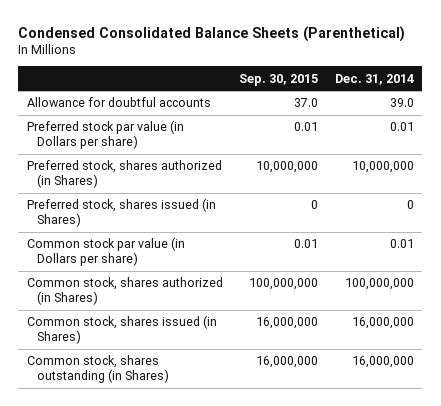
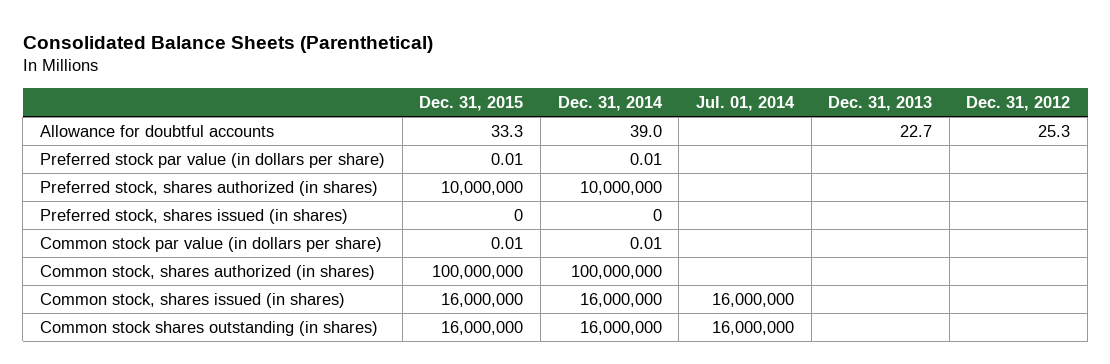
[18,25,406,42] Condensed Consolidated Balance Sheets (Parenthetical) -> [22,35,433,53] Consolidated Balance Sheets (Parenthetical)
[239,73,319,86] Sep. 30, 2015 -> none
none -> [419,95,524,111] Dec. 31, 2015
none -> [695,95,795,111] Jul. 01, 2014
none -> [828,95,933,111] Dec. 31, 2013
none -> [966,95,1071,111] Dec. 31, 2012
[26,120,184,150] Preferred stock par value (in Dollars per share) -> [39,152,385,168] Preferred stock par value (in dollars per share)
[26,160,222,189] Preferred stock, shares authorized (in Shares) -> [39,180,378,196] Preferred stock, shares authorized (in shares)
[26,198,216,228] Preferred stock, shares issued (in Shares) -> [39,208,348,224] Preferred stock, shares issued (in shares)
[26,237,185,267] Common stock par value (in Dollars per share) -> [39,236,382,252] Common stock par value (in dollars per share)
[26,277,223,306] Common stock, shares authorized (in Shares) -> [39,264,375,280] Common stock, shares authorized (in shares)
[26,315,217,345] Common stock, shares issued (in Shares) -> [39,292,345,308] Common stock, shares issued (in shares)
[26,355,170,384] Common stock, shares outstanding (in Shares) -> [39,320,378,336] Common stock shares outstanding (in shares)

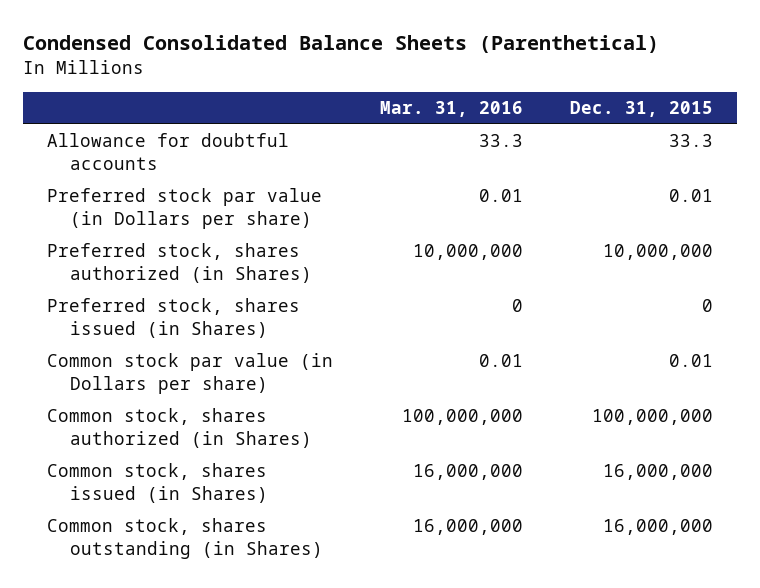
[22,35,433,53] Consolidated Balance Sheets (Parenthetical) -> [22,35,659,54] Condensed Consolidated Balance Sheets (Parenthetical)
[557,95,663,111] Dec. 31, 2014 -> none
[695,95,795,111] Jul. 01, 2014 -> none
[828,95,933,111] Dec. 31, 2013 -> none
[966,95,1071,111] Dec. 31, 2012 -> none
none -> [379,100,523,117] Mar. 31, 2016
[39,152,385,168] Preferred stock par value (in dollars per share) -> [46,188,322,229] Preferred stock par value (in Dollars per share)
[39,180,378,196] Preferred stock, shares authorized (in shares) -> [46,243,313,283] Preferred stock, shares authorized (in Shares)
[39,208,348,224] Preferred stock, shares issued (in shares) -> [46,298,300,338] Preferred stock, shares issued (in Shares)
[39,236,382,252] Common stock par value (in dollars per share) -> [46,353,333,394] Common stock par value (in Dollars per share)
[39,264,375,280] Common stock, shares authorized (in shares) -> [46,408,313,448] Common stock, shares authorized (in Shares)
[39,292,345,308] Common stock, shares issued (in shares) -> [46,463,269,503] Common stock, shares issued (in Shares)
[39,320,378,336] Common stock shares outstanding (in shares) -> [46,518,324,559] Common stock, shares outstanding (in Shares)

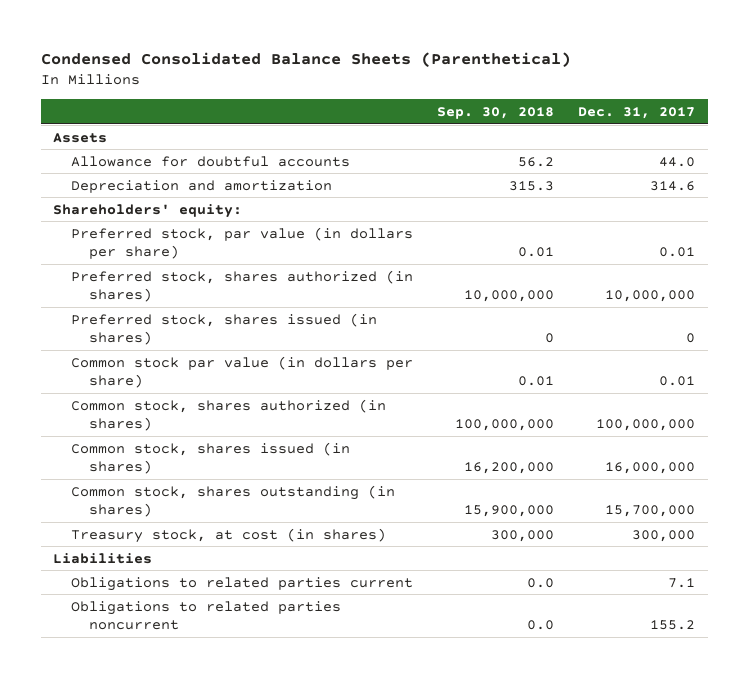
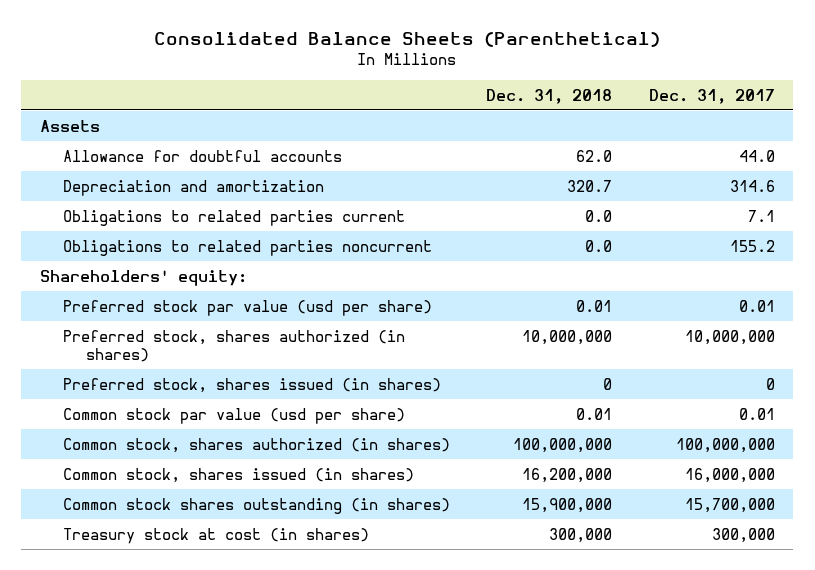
[41,52,572,68] Condensed Consolidated Balance Sheets (Parenthetical) -> [154,31,661,47] Consolidated Balance Sheets (Parenthetical)
[437,106,555,119] Sep. 30, 2018 -> none
none -> [486,88,613,104] Dec. 31, 2018
[70,576,413,591] Obligations to related parties current -> [62,209,405,226] Obligations to related parties current
[70,600,341,630] Obligations to related parties noncurrent -> [62,239,432,256] Obligations to related parties noncurrent
[70,226,413,259] Preferred stock, par value (in dollars per share) -> [62,299,432,316] Preferred stock par value (usd per share)
[70,355,413,388] Common stock par value (in dollars per share) -> [62,407,405,424] Common stock par value (usd per share)
[53,552,153,564] Liabilities -> none
[70,484,395,517] Common stock, shares outstanding (in shares) -> [62,497,450,514] Common stock shares outstanding (in shares)
[70,527,386,543] Treasury stock, at cost (in shares) -> [62,527,369,544] Treasury stock at cost (in shares)

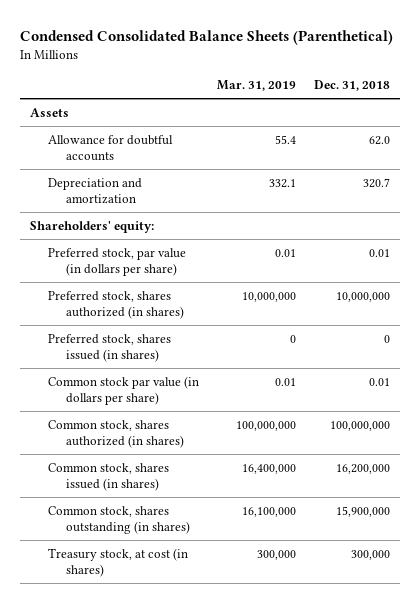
[154,31,661,47] Consolidated Balance Sheets (Parenthetical) -> [20,29,394,45] Condensed Consolidated Balance Sheets (Parenthetical)
[648,88,775,104] Dec. 31, 2017 -> none
none -> [217,80,297,92] Mar. 31, 2019
[62,209,405,226] Obligations to related parties current -> none
[62,239,432,256] Obligations to related parties noncurrent -> none
[62,299,432,316] Preferred stock par value (usd per share) -> [47,247,186,277] Preferred stock, par value (in dollars per share)
[62,407,405,424] Common stock par value (usd per share) -> [47,375,199,406] Common stock par value (in dollars per share)
[62,497,450,514] Common stock shares outstanding (in shares) -> [47,505,191,535] Common stock, shares outstanding (in shares)
[62,527,369,544] Treasury stock at cost (in shares) -> [47,547,188,578] Treasury stock, at cost (in shares)

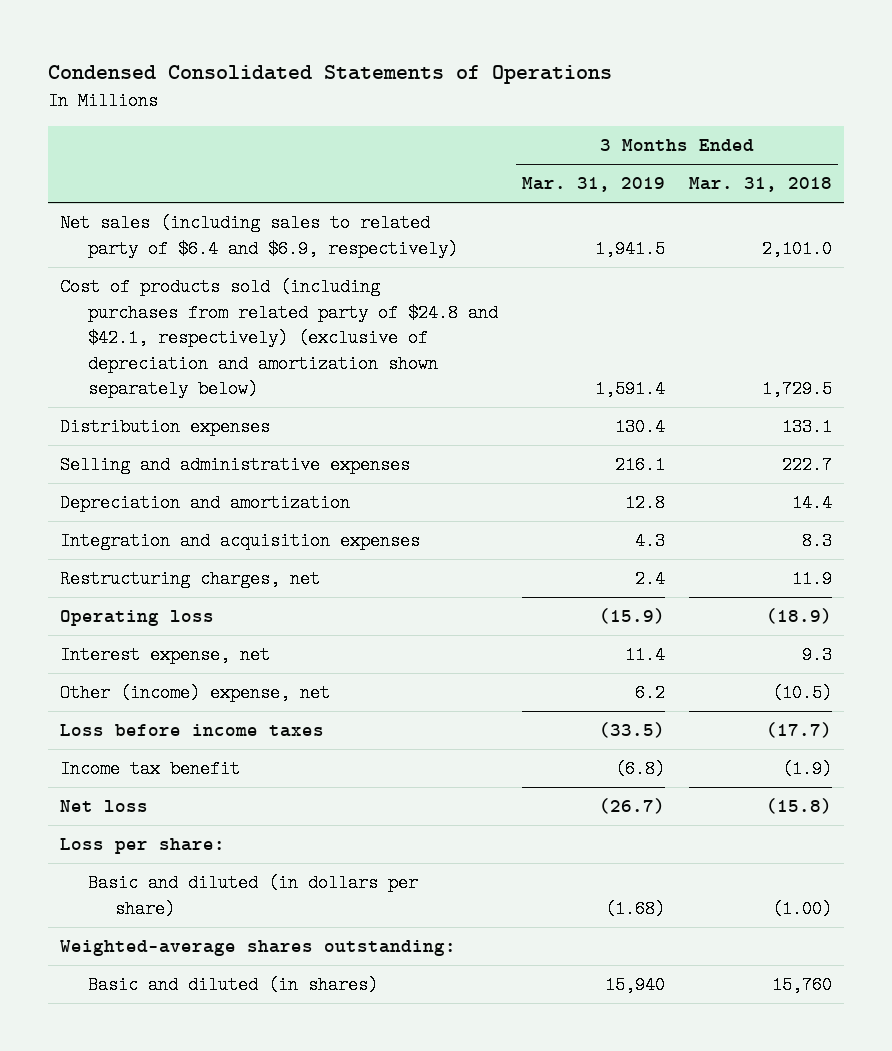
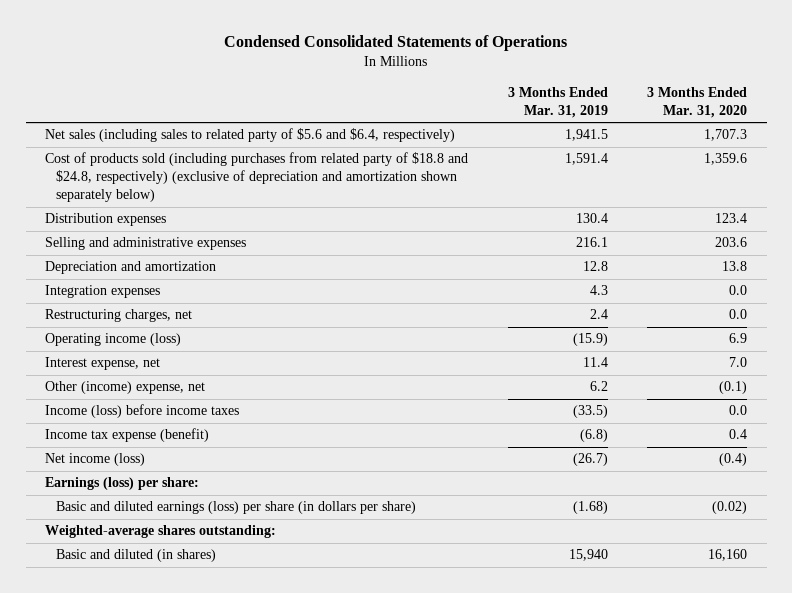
[689,177,833,193] Mar. 31, 2018 -> none
none -> [647,86,748,118] 3 Months Ended Mar. 31, 2020
[60,214,458,258] Net sales (including sales to related party of $6.4 and $6.9, respectively) -> [45,128,456,143] Net sales (including sales to related party of $5.6 and $6.4, respectively)
[60,278,498,399] Cost of products sold (including purchases from related party of $24.8 and $42.1, respectively) (exclusive of depreciation and amortization shown separately below) -> [45,152,469,203] Cost of products sold (including purchases from related party of $18.8 and $24.8, respectively) (exclusive of depreciation and amortization shown separately below)
[60,532,421,551] Integration and acquisition expenses -> [45,285,161,299] Integration expenses
[60,610,215,627] Operating loss -> [45,333,182,347] Operating income (loss)
[60,724,325,738] Loss before income taxes -> [45,404,240,419] Income (loss) before income taxes
[60,760,241,779] Income tax benefit -> [45,428,210,443] Income tax expense (benefit)
[60,800,149,813] Net loss -> [45,453,146,467] Net income (loss)
[60,838,226,855] Loss per share: -> [45,477,200,491] Earnings (loss) per share:
[87,874,418,918] Basic and diluted (in dollars per share) -> [56,501,417,515] Basic and diluted earnings (loss) per share (in dollars per share)

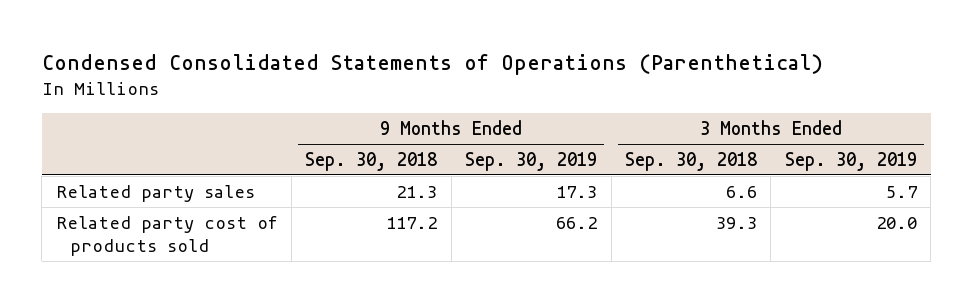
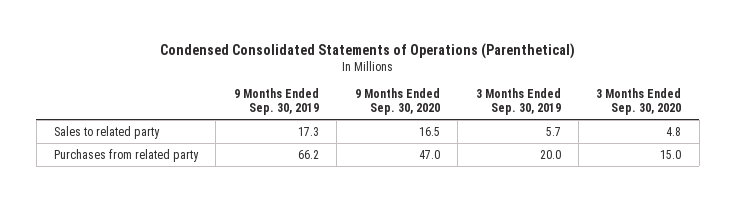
[305,151,438,171] Sep. 30, 2018 -> none
[625,151,758,171] Sep. 30, 2018 -> none
none -> [354,88,440,116] 9 Months Ended Sep. 30, 2020
none -> [596,88,682,116] 3 Months Ended Sep. 30, 2020
[55,184,255,202] Related party sales -> [54,125,161,139] Sales to related party
[55,215,278,256] Related party cost of products sold -> [54,148,200,162] Purchases from related party

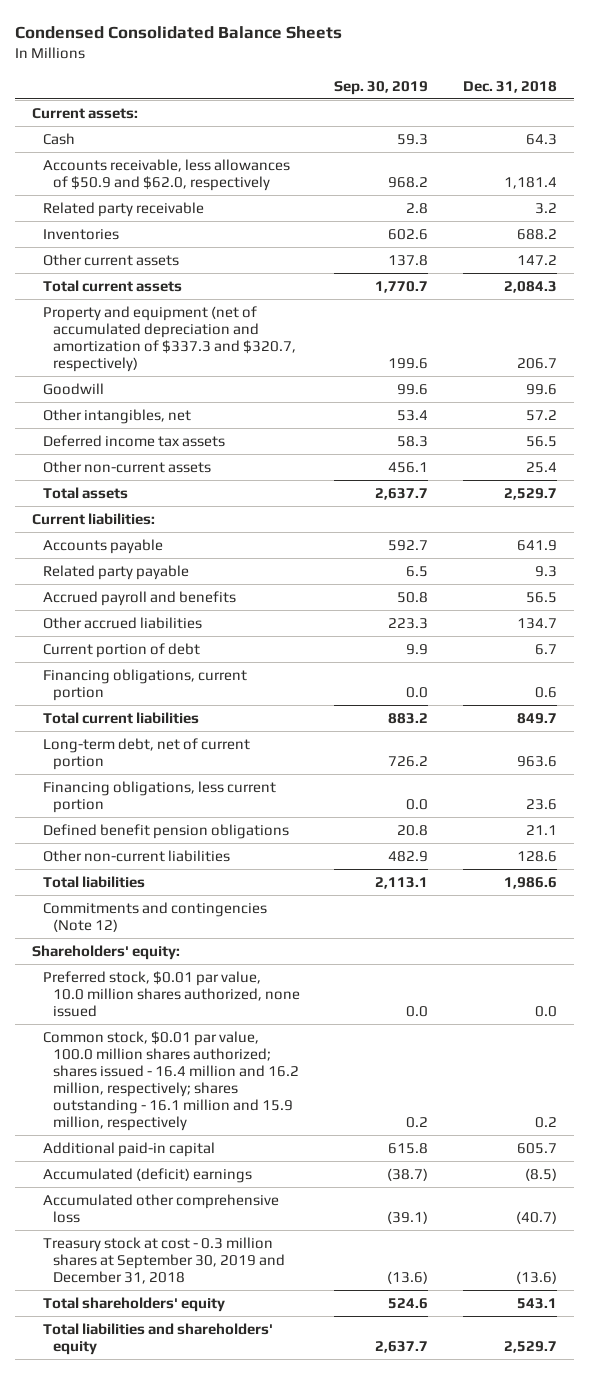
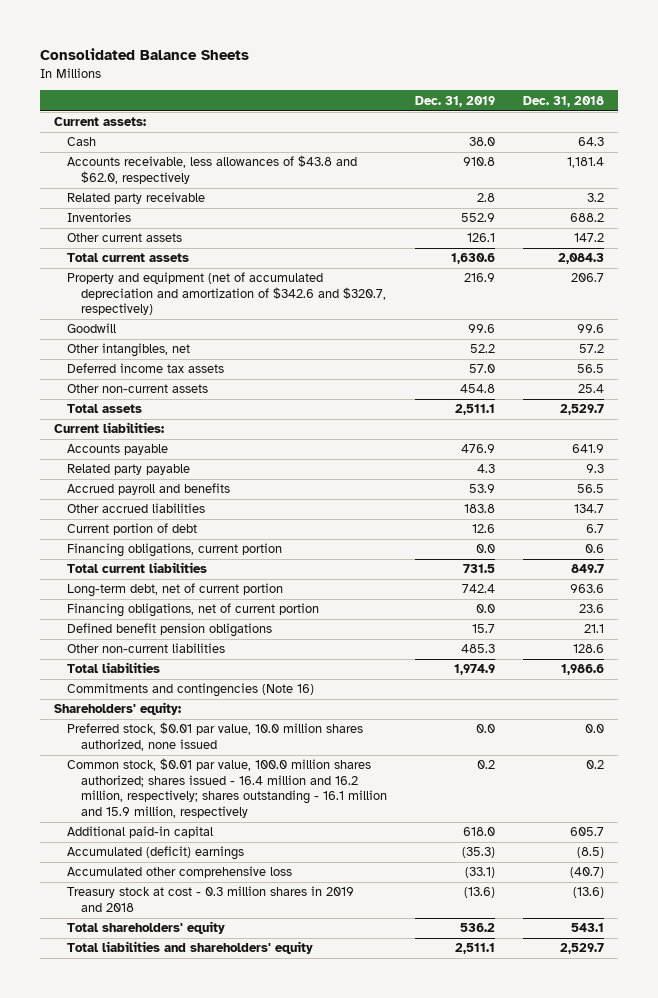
[15,26,343,40] Condensed Consolidated Balance Sheets -> [40,48,250,61] Consolidated Balance Sheets
[334,80,429,95] Sep. 30, 2019 -> none
none -> [414,95,495,107] Dec. 31, 2019
[42,158,290,191] Accounts receivable, less allowances of $50.9 and $62.0, respectively -> [67,155,358,184] Accounts receivable, less allowances of $43.8 and $62.0, respectively
[42,305,297,373] Property and equipment (net of accumulated depreciation and amortization of $337.3 and $320.7, respectively) -> [67,272,386,316] Property and equipment (net of accumulated depreciation and amortization of $342.6 and $320.7, respectively)
[42,780,276,813] Financing obligations, less current portion -> [67,603,320,618] Financing obligations, net of current portion
[42,901,267,932] Commitments and contingencies (Note 12) -> [67,683,315,698] Commitments and contingencies (Note 16)
[42,1236,286,1285] Treasury stock at cost - 0.3 million shares at September 30, 2019 and December 31, 2018 -> [67,886,355,912] Treasury stock at cost - 0.3 million shares in 2019 and 2018

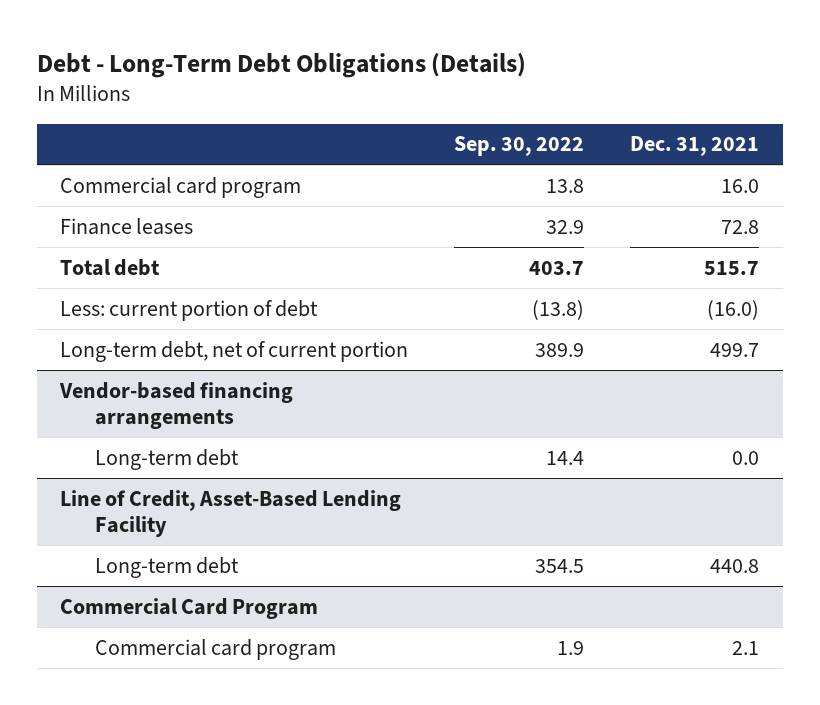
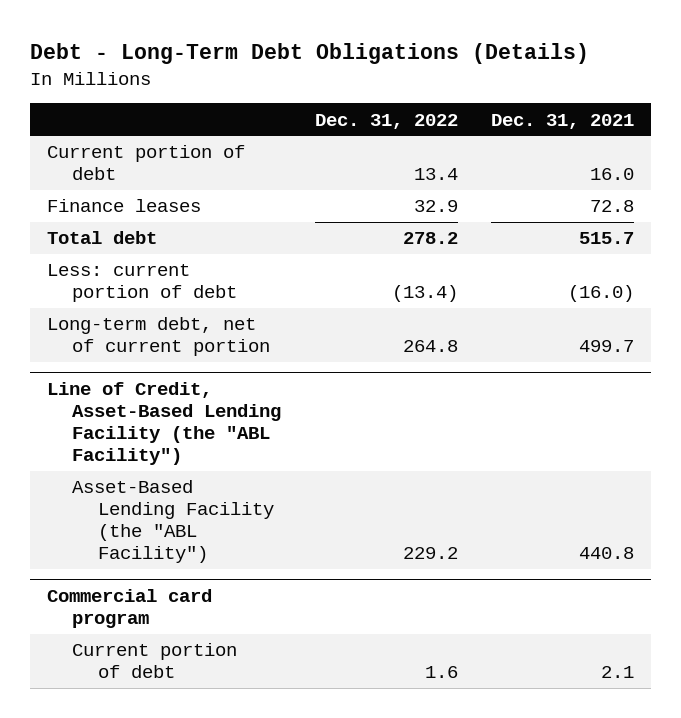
[454,136,585,157] Sep. 30, 2022 -> none
none -> [314,113,458,129] Dec. 31, 2022
[60,176,302,198] Commercial card program -> [46,145,245,181] Current portion of debt
[59,381,294,430] Vendor-based financing arrangements -> none
[94,448,239,470] Long-term debt -> none
[60,489,402,538] Line of Credit, Asset-Based Lending Facility -> [46,382,282,466] Line of Credit, Asset-Based Lending Facility (the "ABL Facility")
[94,556,239,578] Long-term debt -> [72,480,275,564] Asset-Based Lending Facility (the "ABL Facility")
[60,597,319,619] Commercial Card Program -> [46,589,212,629] Commercial card program
[94,638,336,660] Commercial card program -> [72,643,238,679] Current portion of debt

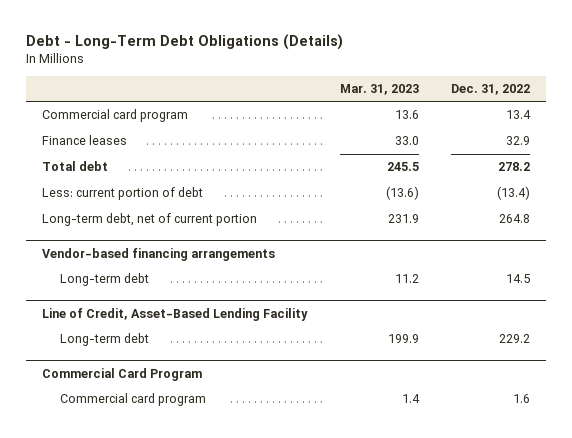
[491,113,635,129] Dec. 31, 2021 -> none
none -> [339,84,419,96] Mar. 31, 2023
[46,145,245,181] Current portion of debt -> [42,109,189,123] Commercial card program
none -> [42,247,276,261] Vendor-based financing arrangements
none -> [59,273,149,287] Long-term debt
[46,382,282,466] Line of Credit, Asset-Based Lending Facility (the "ABL Facility") -> [42,307,309,321] Line of Credit, Asset-Based Lending Facility
[72,480,275,564] Asset-Based Lending Facility (the "ABL Facility") -> [59,333,149,347] Long-term debt
[46,589,212,629] Commercial card program -> [42,367,203,381] Commercial Card Program
[72,643,238,679] Current portion of debt -> [59,393,206,407] Commercial card program

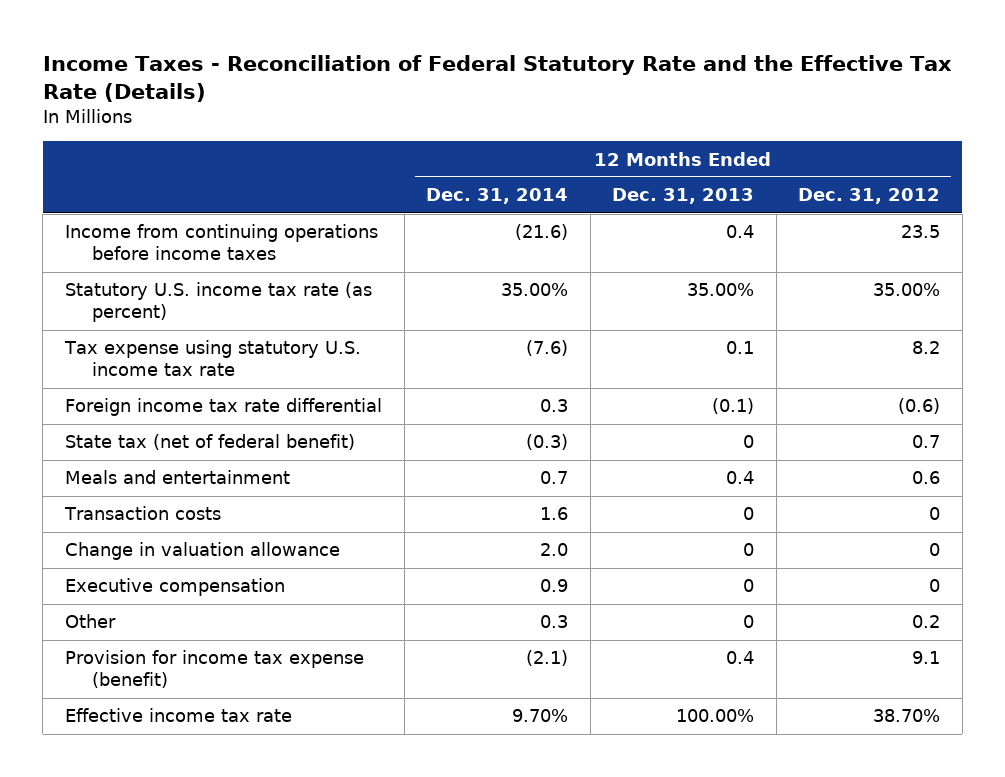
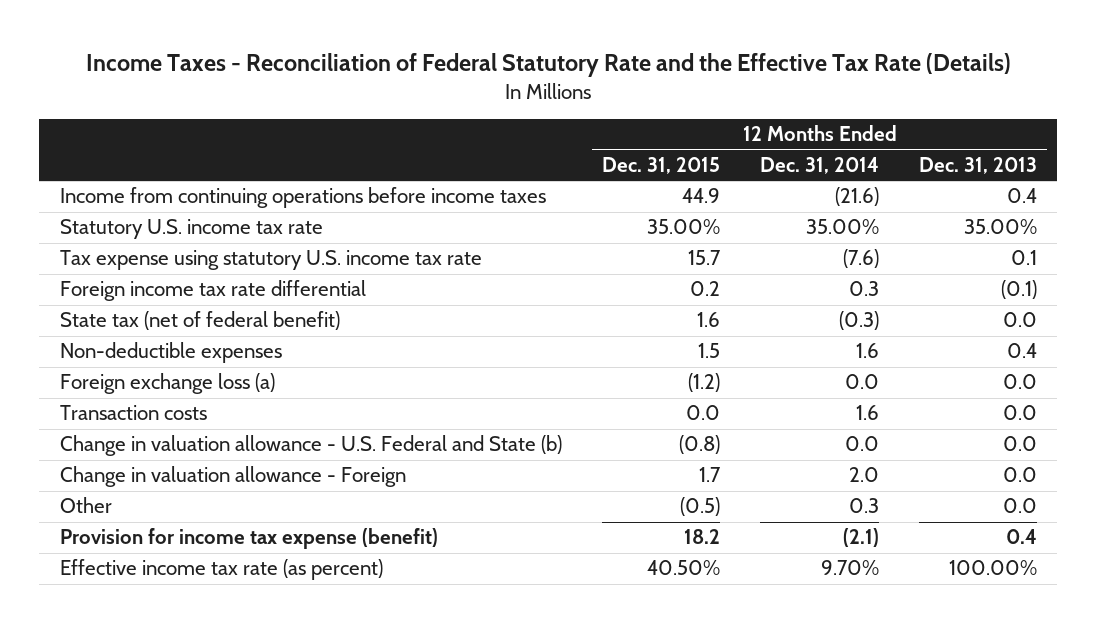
[798,188,941,205] Dec. 31, 2012 -> none
none -> [601,157,720,175] Dec. 31, 2015
[65,282,373,323] Statutory U.S. income tax rate (as percent) -> [59,219,323,240] Statutory U.S. income tax rate
[65,470,291,485] Meals and entertainment -> none
[65,578,286,597] Executive compensation -> none
[743,435,755,449] 0 -> [1003,312,1038,328] 0.0
none -> [59,342,282,364] Non-deductible expenses
none -> [59,373,275,395] Foreign exchange loss (a)
[743,507,755,521] 0 -> [1003,405,1038,421] 0.0
[65,542,341,561] Change in valuation allowance -> [59,435,562,457] Change in valuation allowance - U.S. Federal and State (b)
[540,543,569,557] 2.0 -> [845,436,880,452] 0.0
[743,543,755,557] 0 -> [1003,436,1038,452] 0.0
none -> [59,466,406,488] Change in valuation allowance - Foreign
[743,615,755,629] 0 -> [1003,498,1038,514] 0.0
[65,708,293,723] Effective income tax rate -> [59,559,383,581] Effective income tax rate (as percent)

